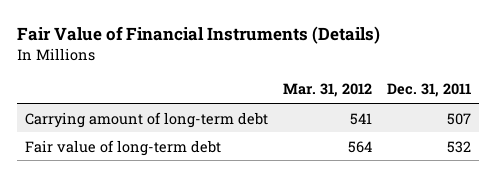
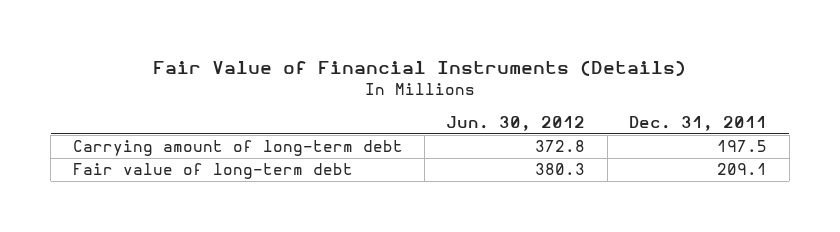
[282,83,372,98] Mar. 31, 2012 -> none
none -> [446,116,586,132] Jun. 30, 2012
[446,112,471,125] 507 -> [717,140,768,153] 197.5
[446,140,471,153] 532 -> [717,163,768,176] 209.1

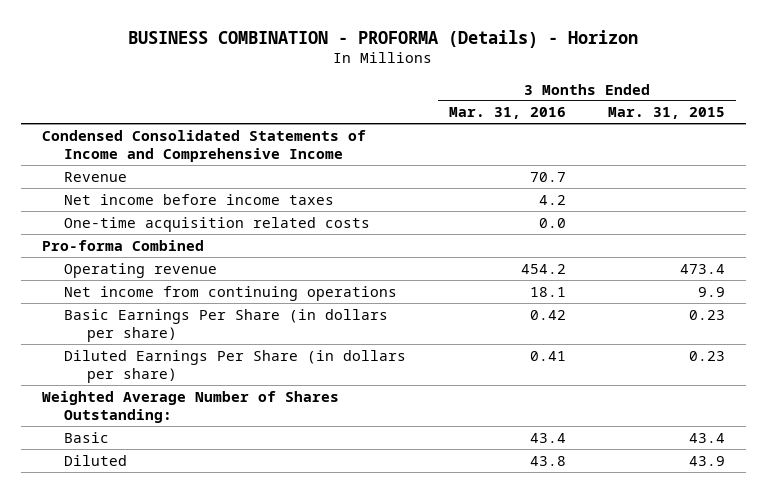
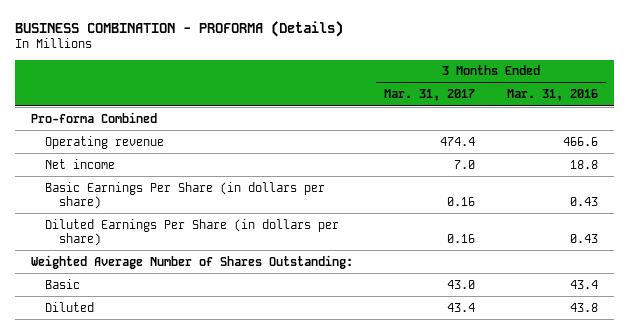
[128,29,639,48] BUSINESS COMBINATION - PROFORMA (Details) - Horizon -> [14,20,343,37] BUSINESS COMBINATION - PROFORMA (Details)
[608,107,726,120] Mar. 31, 2015 -> none
none -> [384,89,476,102] Mar. 31, 2017
[41,129,366,163] Condensed Consolidated Statements of Income and Comprehensive Income -> none
[64,171,128,182] Revenue -> none
[64,193,335,205] Net income before income taxes -> none
[64,216,371,232] One-time acquisition related costs -> none
[520,263,566,274] 454.2 -> [563,136,599,146] 466.6
[64,285,398,301] Net income from continuing operations -> [44,158,115,169] Net income
[529,286,566,297] 18.1 -> [570,159,599,169] 18.8
[529,309,566,320] 0.42 -> [570,196,599,206] 0.43
[529,350,566,361] 0.41 -> [570,233,599,243] 0.43

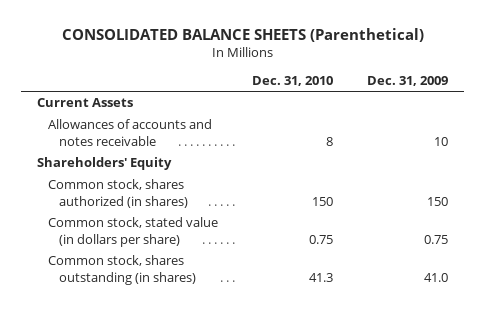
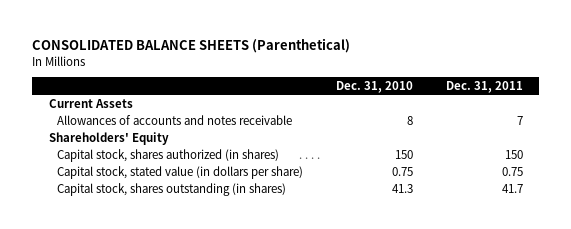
[366,76,448,87] Dec. 31, 2009 -> none
none -> [445,80,523,93] Dec. 31, 2011
[48,179,188,208] Common stock, shares authorized (in shares) -> [57,148,280,162] Capital stock, shares authorized (in shares)
[48,217,219,247] Common stock, stated value (in dollars per share) -> [57,165,304,179] Capital stock, stated value (in dollars per share)
[48,255,196,285] Common stock, shares outstanding (in shares) -> [57,182,287,196] Capital stock, shares outstanding (in shares)

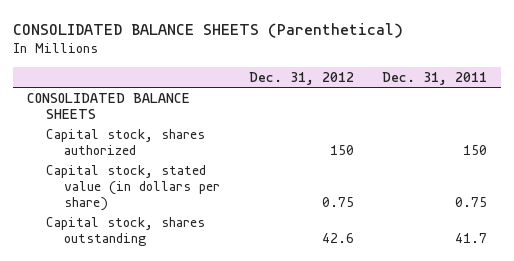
[335,80,413,93] Dec. 31, 2010 -> none
none -> [248,72,354,86] Dec. 31, 2012
[48,98,133,108] Current Assets -> none
[57,114,293,125] Allowances of accounts and notes receivable -> none
[48,131,169,145] Shareholders' Equity -> none
none -> [27,92,191,119] CONSOLIDATED BALANCE SHEETS
[57,148,280,162] Capital stock, shares authorized (in shares) -> [45,128,205,155] Capital stock, shares authorized
[57,182,287,196] Capital stock, shares outstanding (in shares) -> [45,216,205,246] Capital stock, shares outstanding

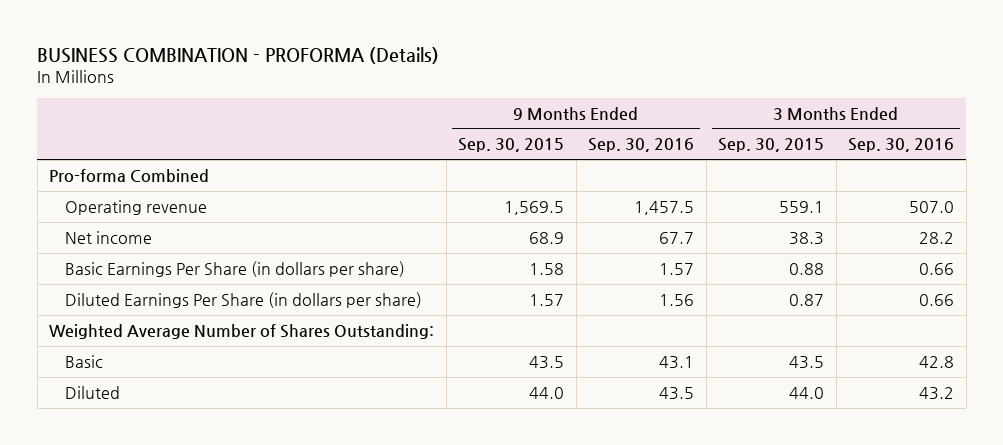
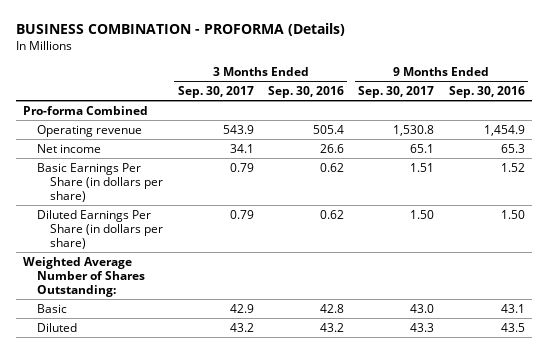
[458,138,565,153] Sep. 30, 2015 -> none
[718,138,825,153] Sep. 30, 2015 -> none
none -> [177,85,254,98] Sep. 30, 2017
none -> [358,85,435,98] Sep. 30, 2017
[634,200,695,215] 1,457.5 -> [483,124,525,136] 1,454.9
[909,200,955,213] 507.0 -> [312,124,344,134] 505.4
[659,231,695,244] 67.7 -> [500,143,525,153] 65.3
[919,231,955,244] 28.2 -> [319,143,344,153] 26.6
[659,262,695,275] 1.57 -> [500,162,525,172] 1.52
[919,262,955,275] 0.66 -> [319,162,344,172] 0.62
[659,293,695,306] 1.56 -> [500,209,525,219] 1.50
[919,293,955,306] 0.66 -> [319,209,344,219] 0.62

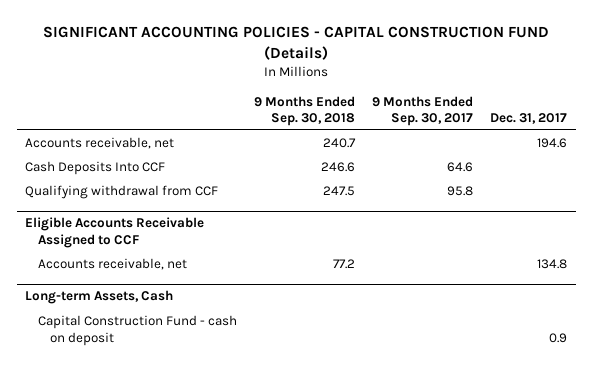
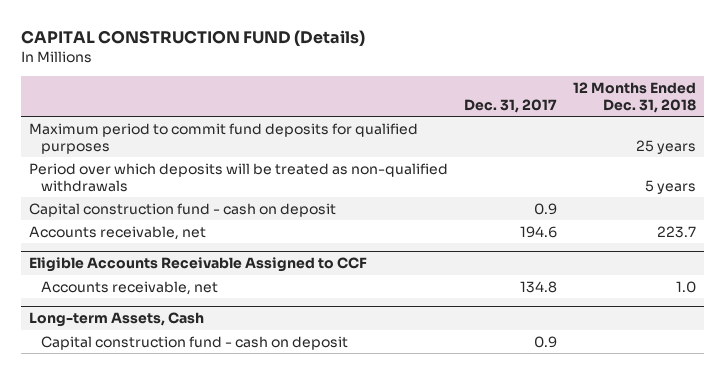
[43,26,550,60] SIGNIFICANT ACCOUNTING POLICIES - CAPITAL CONSTRUCTION FUND (Details) -> [21,29,366,46] CAPITAL CONSTRUCTION FUND (Details)
[254,95,356,126] 9 Months Ended Sep. 30, 2018 -> none
[372,95,474,126] 9 Months Ended Sep. 30, 2017 -> none
none -> [572,81,696,113] 12 Months Ended Dec. 31, 2018
none -> [28,122,418,154] Maximum period to commit fund deposits for qualified purposes
none -> [28,162,448,192] Period over which deposits will be treated as non-qualified withdrawals
none -> [28,202,336,217] Capital construction fund - cash on deposit
[25,161,166,176] Cash Deposits Into CCF -> none
[25,185,219,200] Qualifying withdrawal from CCF -> none
[37,315,237,346] Capital Construction Fund - cash on deposit -> [41,335,349,350] Capital construction fund - cash on deposit

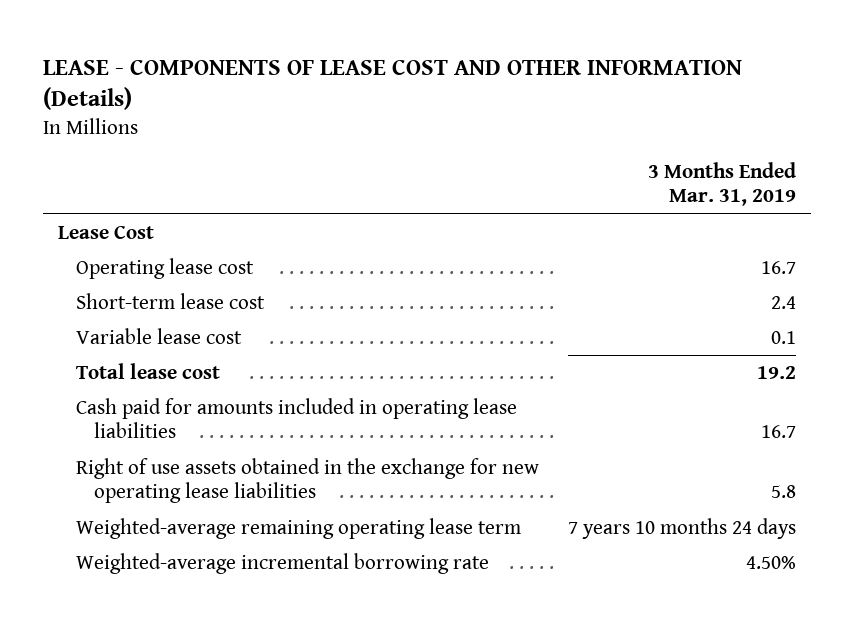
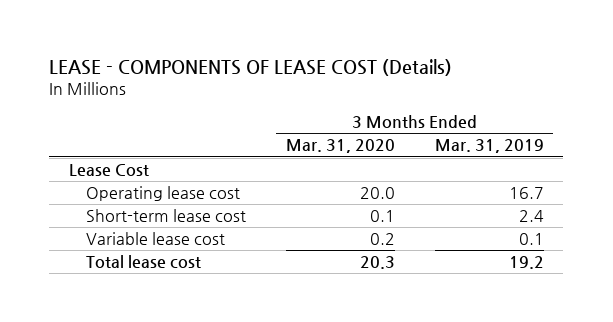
[43,59,743,111] LEASE - COMPONENTS OF LEASE COST AND OTHER INFORMATION (Details) -> [49,59,453,77] LEASE - COMPONENTS OF LEASE COST (Details)
none -> [285,139,395,154] Mar. 31, 2020
[76,397,518,439] Cash paid for amounts included in operating lease liabilities -> none
[76,457,540,504] Right of use assets obtained in the exchange for new operating lease liabilities -> none
[76,517,522,539] Weighted-average remaining operating lease term -> none
[76,552,490,574] Weighted-average incremental borrowing rate -> none

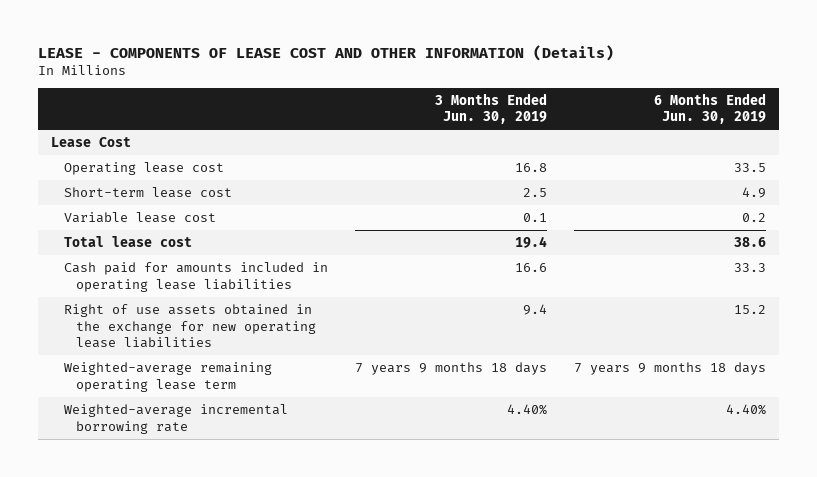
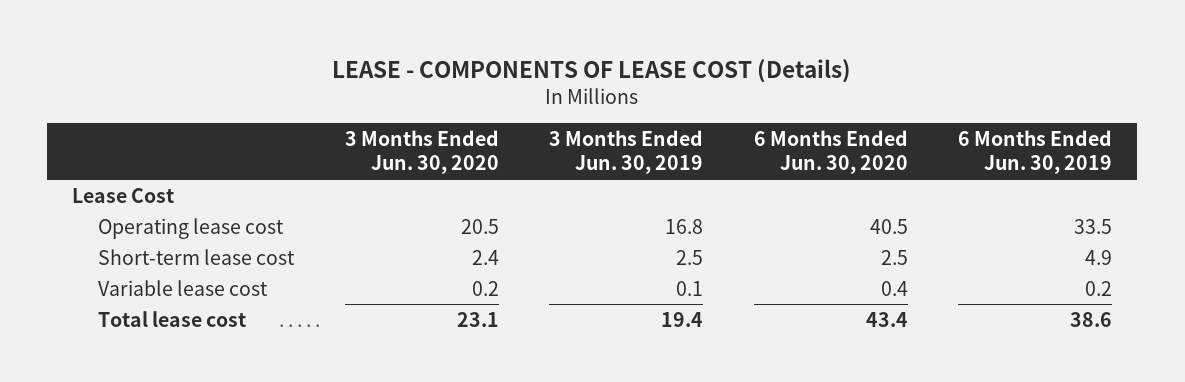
[37,44,614,61] LEASE - COMPONENTS OF LEASE COST AND OTHER INFORMATION (Details) -> [332,58,852,83] LEASE - COMPONENTS OF LEASE COST (Details)
none -> [344,130,499,175] 3 Months Ended Jun. 30, 2020
none -> [753,130,908,175] 6 Months Ended Jun. 30, 2020
[63,262,328,292] Cash paid for amounts included in operating lease liabilities -> none
[63,304,317,348] Right of use assets obtained in the exchange for new operating lease liabilities -> none
[63,362,272,392] Weighted-average remaining operating lease term -> none
[63,404,288,434] Weighted-average incremental borrowing rate -> none

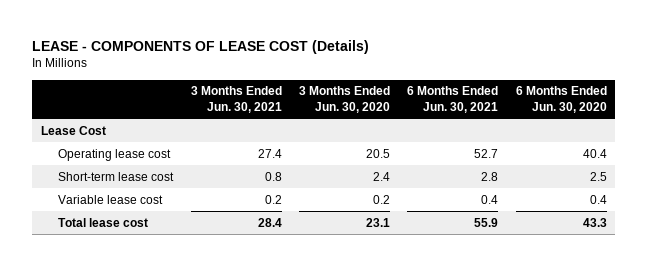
[549,130,704,175] 3 Months Ended Jun. 30, 2019 -> none
[958,130,1113,175] 6 Months Ended Jun. 30, 2019 -> none
none -> [190,86,282,113] 3 Months Ended Jun. 30, 2021
none -> [407,86,499,113] 6 Months Ended Jun. 30, 2021
[869,218,908,234] 40.5 -> [582,148,607,158] 40.4
[865,311,908,327] 43.4 -> [582,217,607,227] 43.3

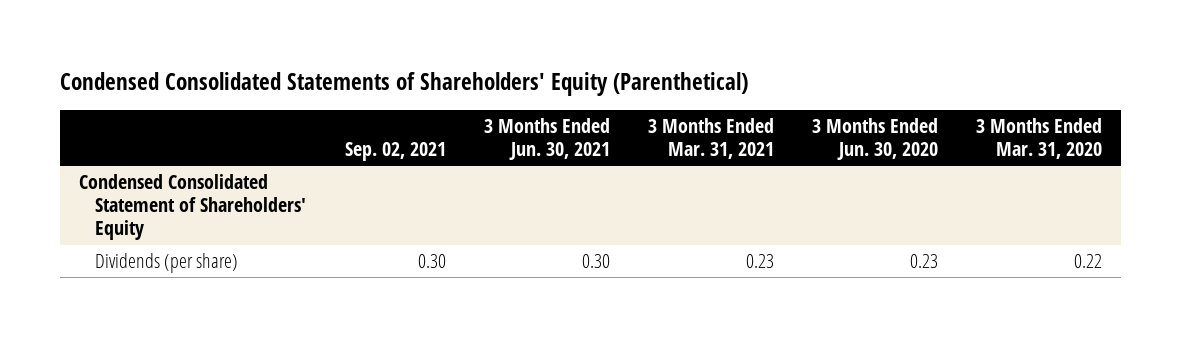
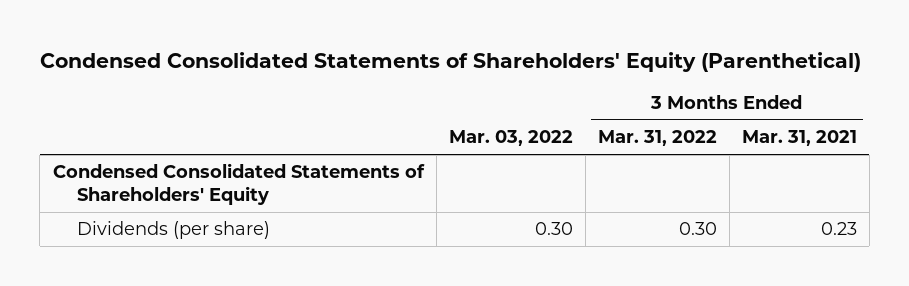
[344,141,446,161] Sep. 02, 2021 -> none
[483,117,610,160] 3 Months Ended Jun. 30, 2021 -> none
[812,117,939,160] 3 Months Ended Jun. 30, 2020 -> none
[976,117,1103,159] 3 Months Ended Mar. 31, 2020 -> none
none -> [448,130,573,147] Mar. 03, 2022
none -> [597,130,717,147] Mar. 31, 2022
[78,174,307,241] Condensed Consolidated Statement of Shareholders' Equity -> [52,163,425,206] Condensed Consolidated Statements of Shareholders' Equity

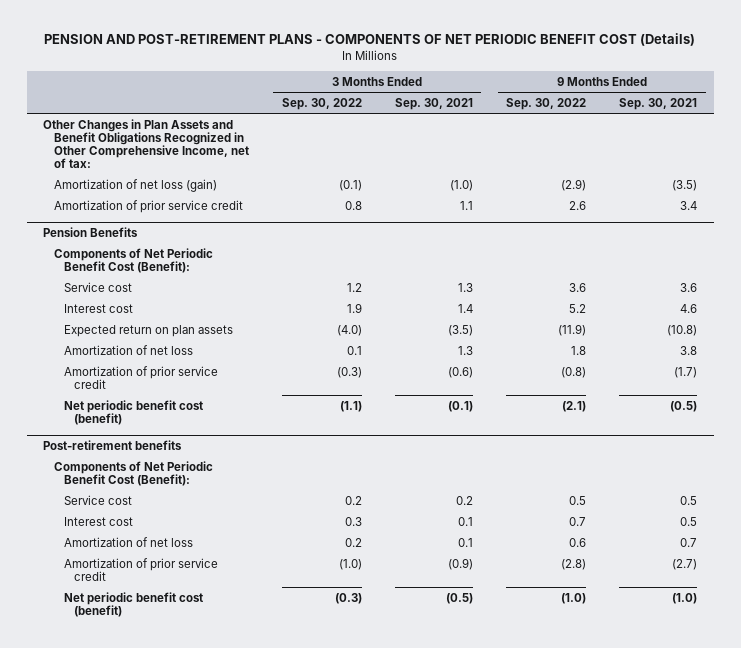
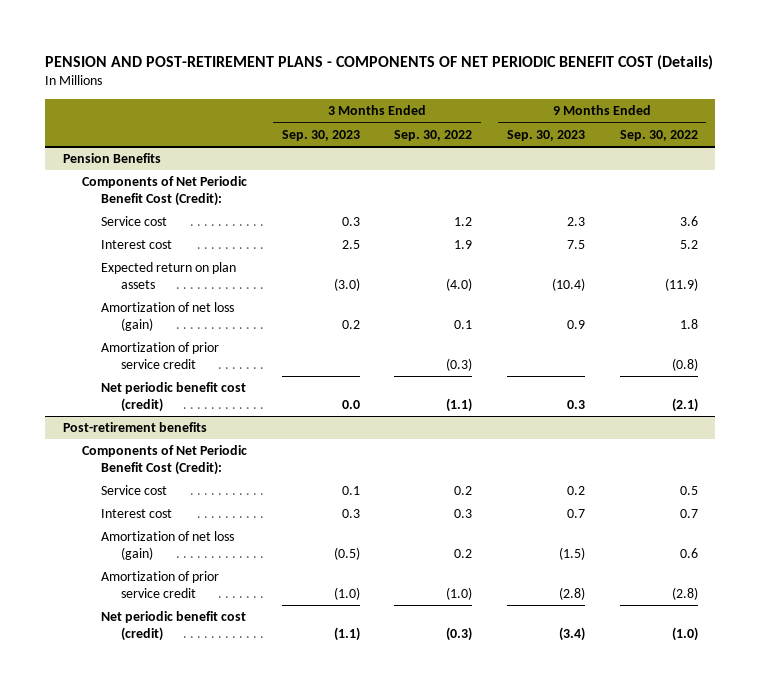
[394,97,473,110] Sep. 30, 2021 -> none
[619,97,698,110] Sep. 30, 2021 -> none
none -> [281,129,360,141] Sep. 30, 2023
none -> [506,129,585,141] Sep. 30, 2023
[43,118,249,169] Other Changes in Plan Assets and Benefit Obligations Recognized in Other Comprehensive Income, net of tax: -> none
[53,178,217,192] Amortization of net loss (gain) -> none
[53,199,243,213] Amortization of prior service credit -> none
[53,247,213,273] Components of Net Periodic Benefit Cost (Benefit): -> [81,176,247,206] Components of Net Periodic Benefit Cost (Credit):
[63,344,193,355] Amortization of net loss -> [101,302,235,331] Amortization of net loss (gain)
[63,399,203,425] Net periodic benefit cost (benefit) -> [101,382,247,412] Net periodic benefit cost (credit)
[53,460,213,486] Components of Net Periodic Benefit Cost (Benefit): -> [81,445,247,475] Components of Net Periodic Benefit Cost (Credit):
[63,536,193,547] Amortization of net loss -> [101,531,235,560] Amortization of net loss (gain)
[63,591,203,617] Net periodic benefit cost (benefit) -> [101,611,247,641] Net periodic benefit cost (credit)

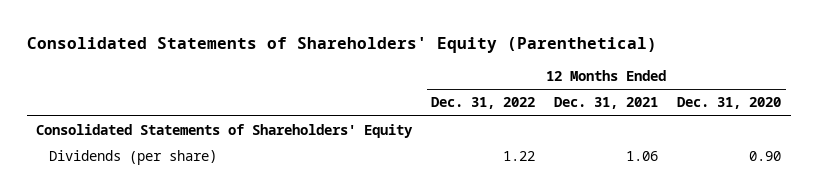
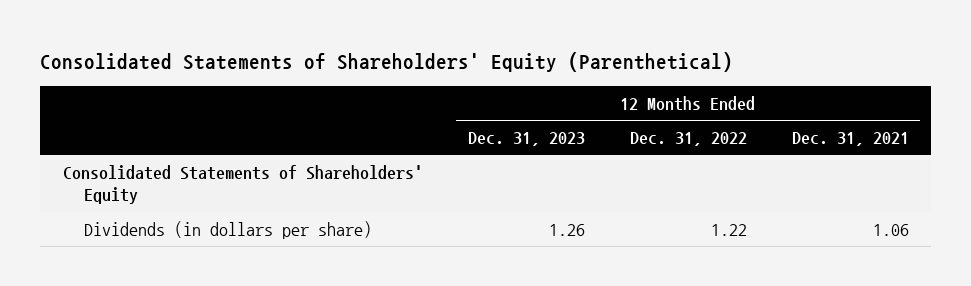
[677,97,782,110] Dec. 31, 2020 -> none
none -> [467,132,585,147] Dec. 31, 2023
[48,150,217,166] Dividends (per share) -> [84,220,373,239] Dividends (in dollars per share)

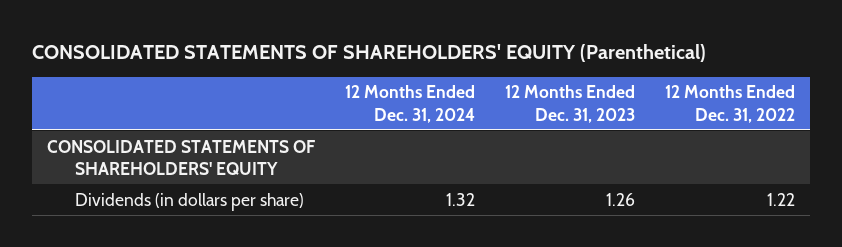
[40,52,734,73] Consolidated Statements of Shareholders' Equity (Parenthetical) -> [31,44,706,63] CONSOLIDATED STATEMENTS OF SHAREHOLDERS' EQUITY (Parenthetical)
[791,132,909,147] Dec. 31, 2021 -> none
none -> [344,85,475,123] 12 Months Ended Dec. 31, 2024
[62,164,423,205] Consolidated Statements of Shareholders' Equity -> [46,139,315,175] CONSOLIDATED STATEMENTS OF SHAREHOLDERS' EQUITY

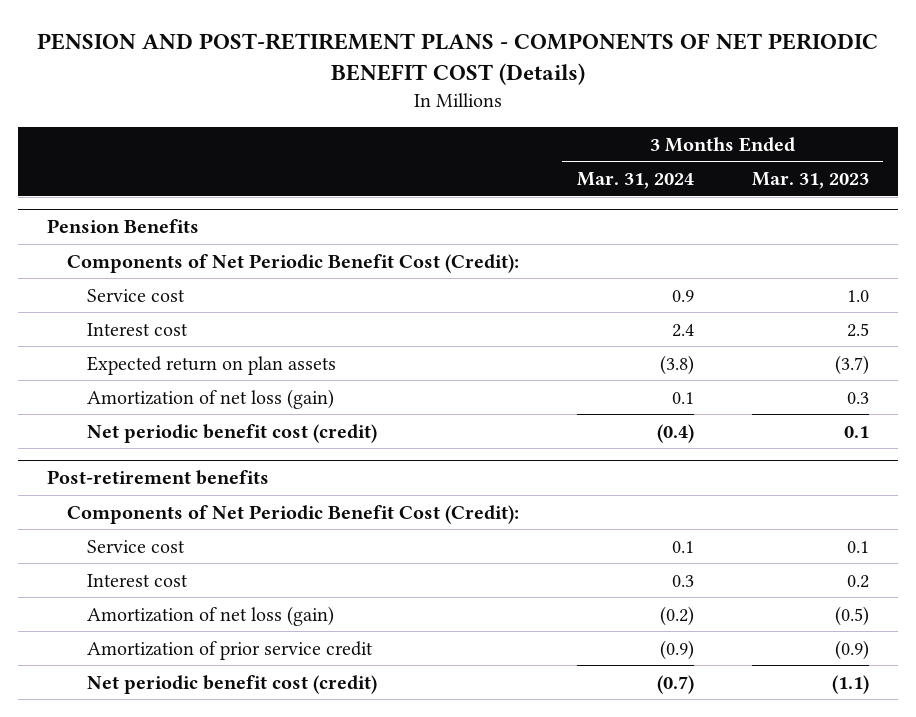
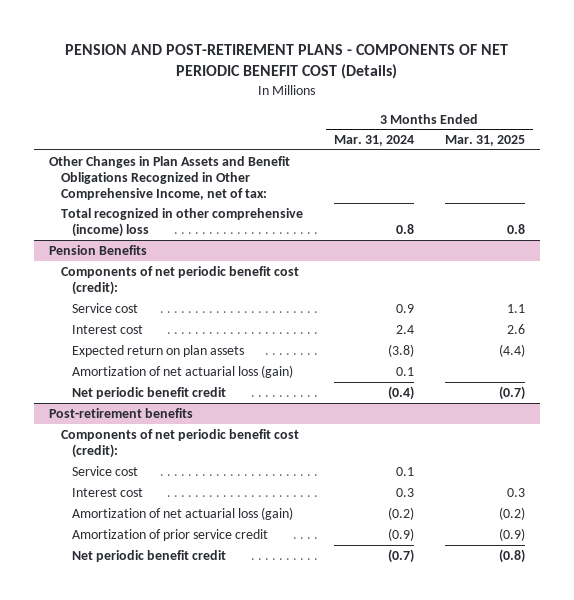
[751,172,869,190] Mar. 31, 2023 -> none
none -> [444,135,525,147] Mar. 31, 2025
none -> [49,155,291,200] Other Changes in Plan Assets and Benefit Obligations Recognized in Other Comprehensive Income, net of tax:
none -> [60,207,303,237] Total recognized in other comprehensive (income) loss
[66,253,519,273] Components of Net Periodic Benefit Cost (Credit): -> [60,265,299,295] Components of net periodic benefit cost (credit):
[86,388,334,409] Amortization of net loss (gain) -> [72,364,294,378] Amortization of net actuarial loss (gain)
[86,423,377,443] Net periodic benefit cost (credit) -> [72,386,227,399] Net periodic benefit credit
[66,504,519,524] Components of Net Periodic Benefit Cost (Credit): -> [60,428,299,458] Components of net periodic benefit cost (credit):
[86,605,334,626] Amortization of net loss (gain) -> [72,506,294,520] Amortization of net actuarial loss (gain)
[86,674,377,694] Net periodic benefit cost (credit) -> [72,549,227,562] Net periodic benefit credit

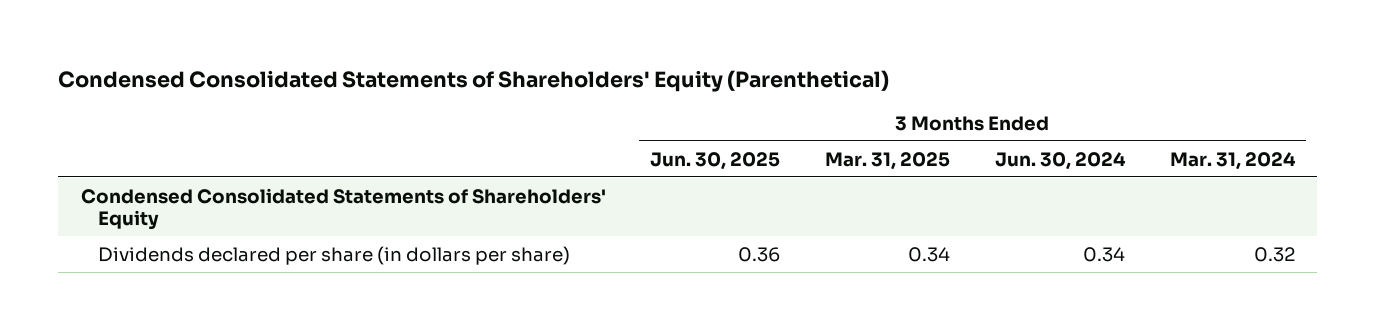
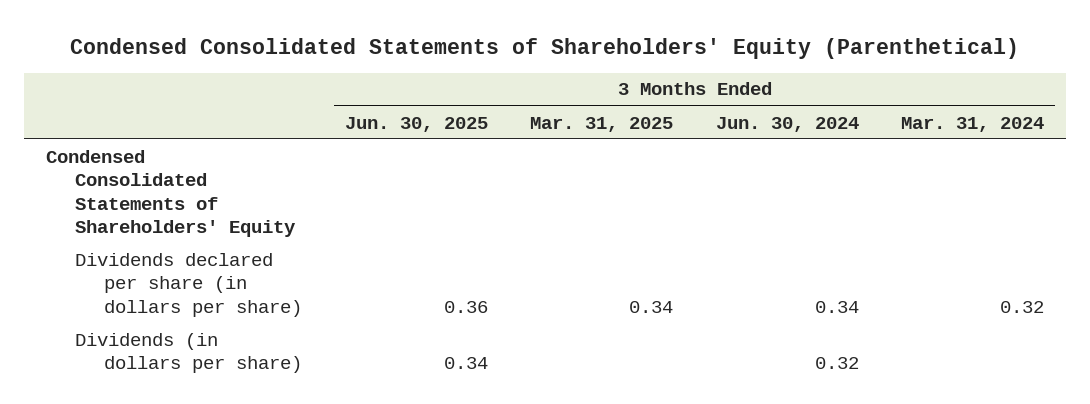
none -> [74,332,303,374] Dividends (in dollars per share)

